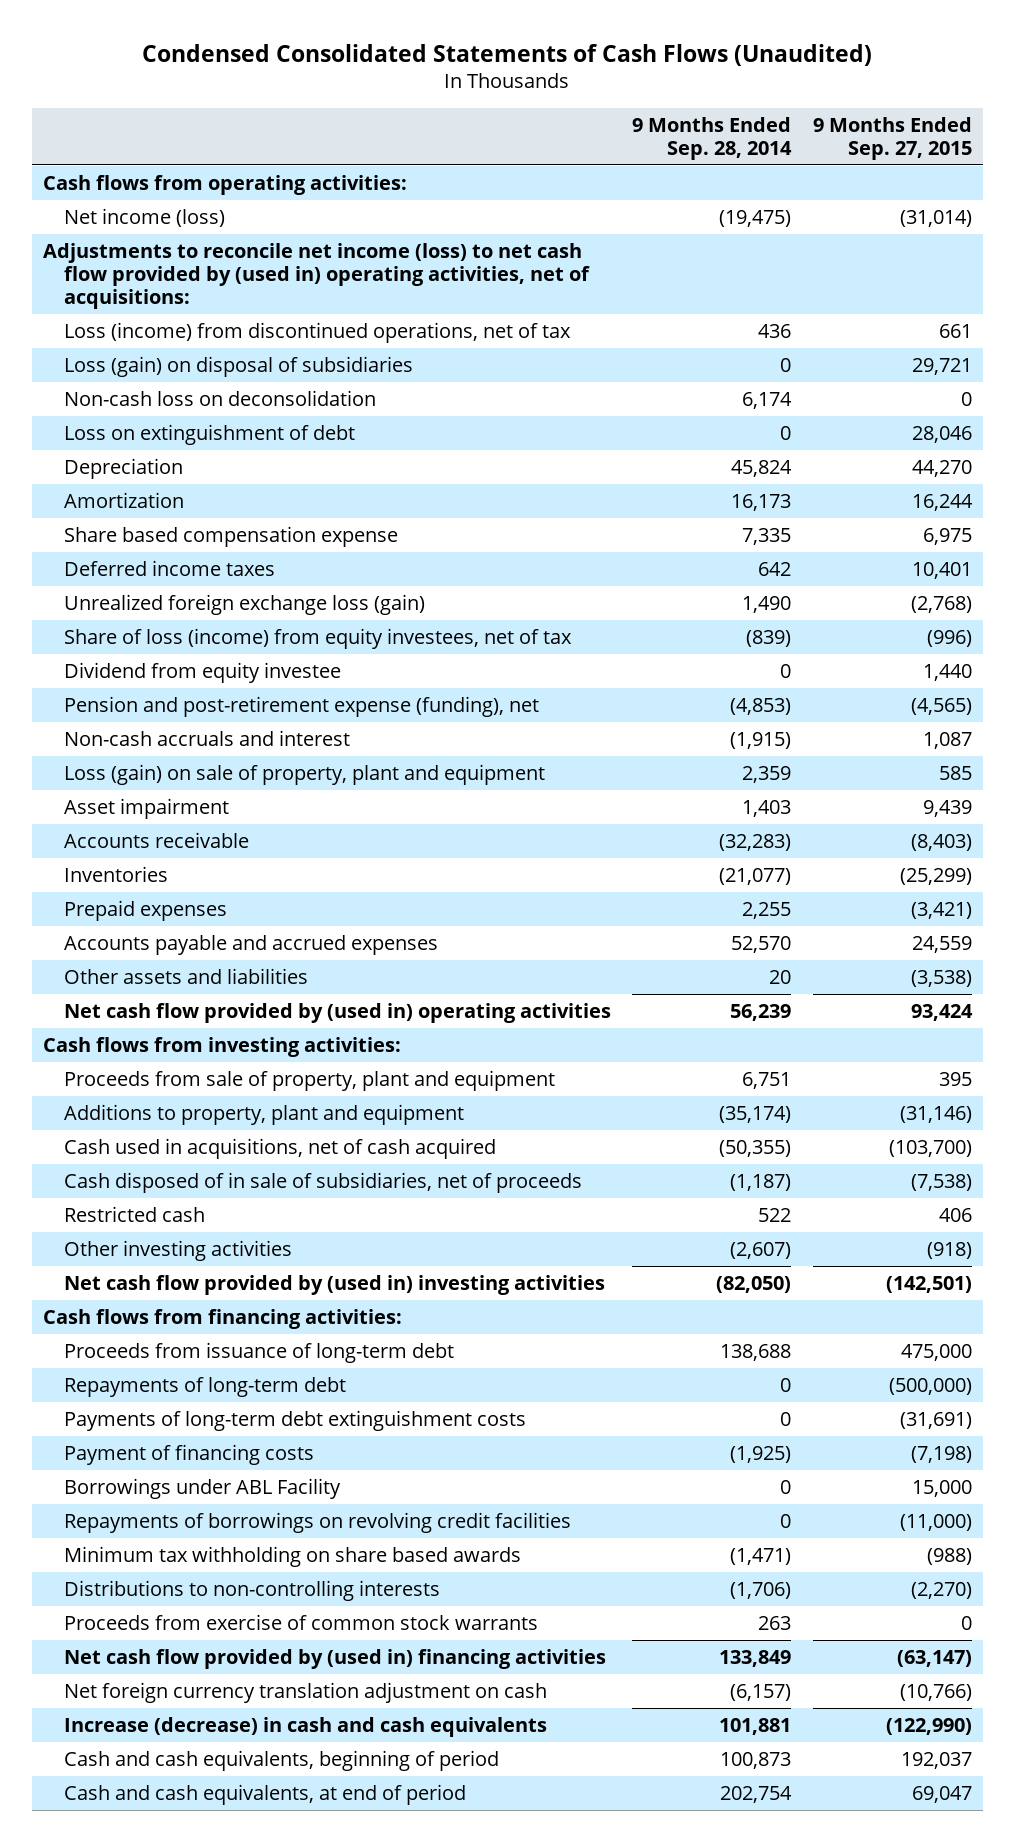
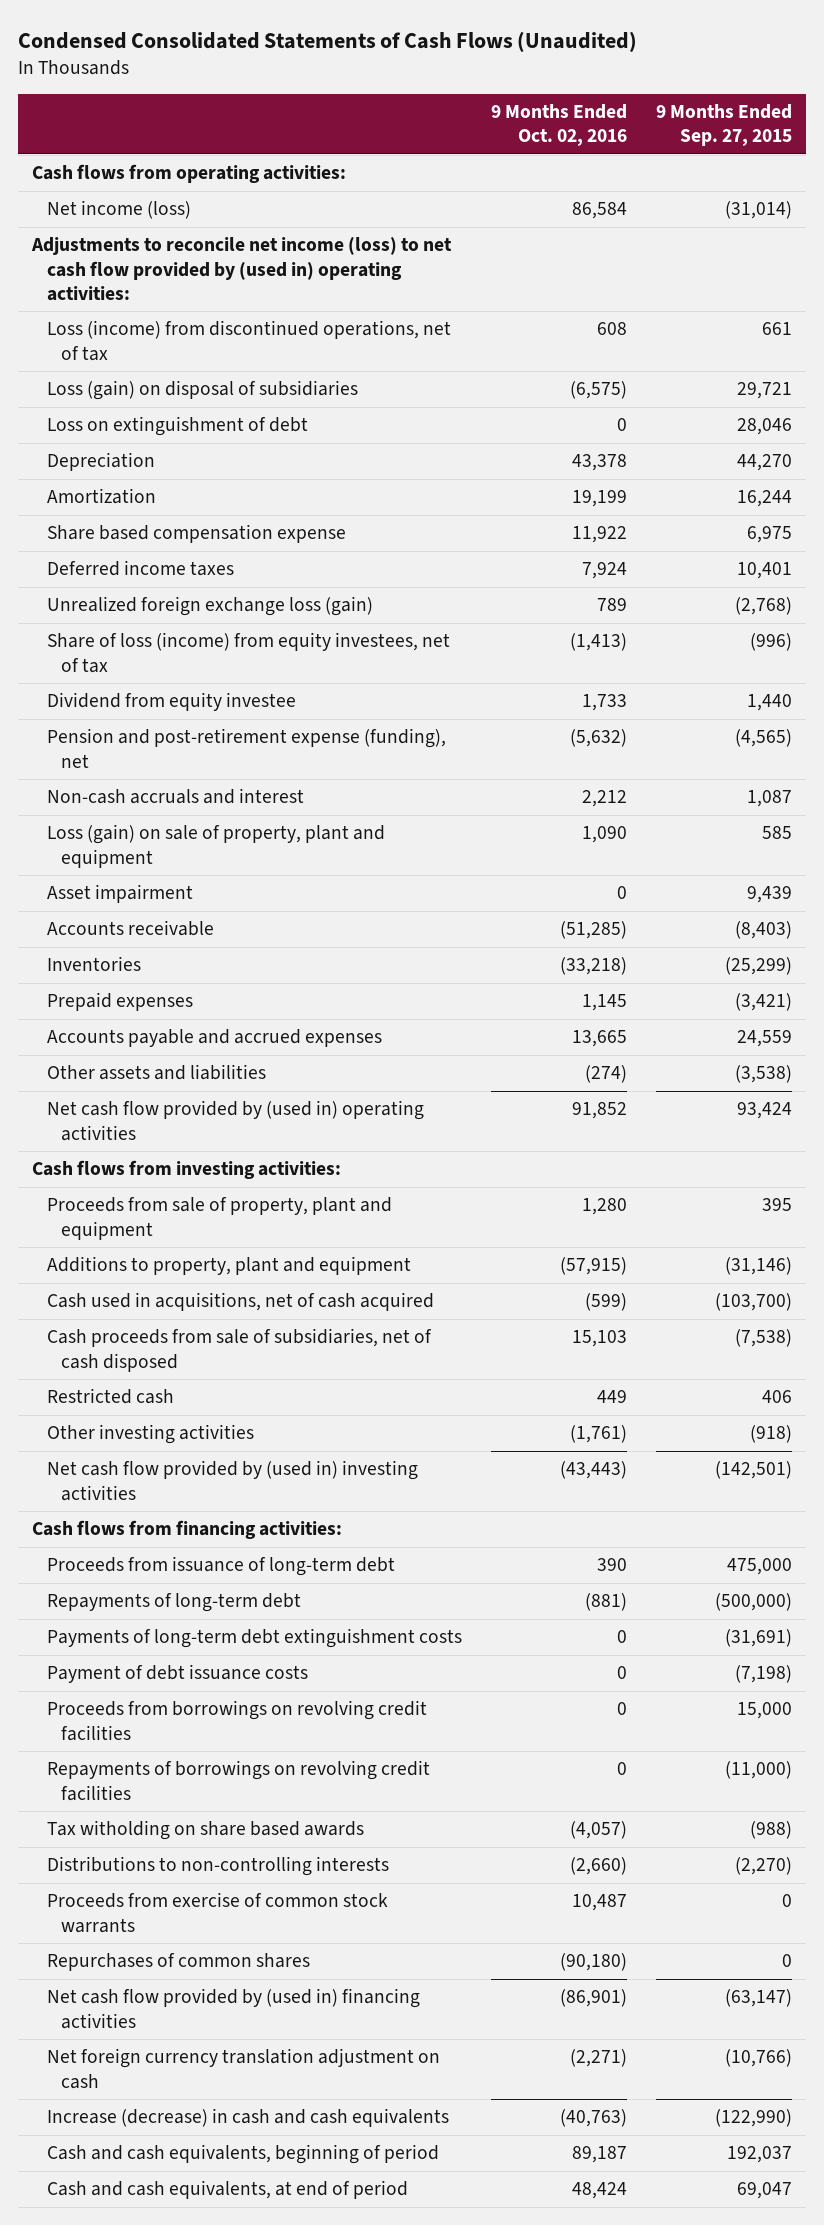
[632,116,793,160] 9 Months Ended Sep. 28, 2014 -> none
none -> [490,103,627,147] 9 Months Ended Oct. 02, 2016
[42,243,590,309] Adjustments to reconcile net income (loss) to net cash flow provided by (used in) operating activities, net of acquisitions: -> [31,237,453,301] Adjustments to reconcile net income (loss) to net cash flow provided by (used in) operating activities:
[63,390,376,407] Non-cash loss on deconsolidation -> none
[63,1172,582,1194] Cash disposed of in sale of subsidiaries, net of proceeds -> [46,1328,432,1372] Cash proceeds from sale of subsidiaries, net of cash disposed
[63,1444,314,1466] Payment of financing costs -> [46,1664,308,1684] Payment of debt issuance costs
[63,1478,341,1500] Borrowings under ABL Facility -> [46,1700,427,1741] Proceeds from borrowings on revolving credit facilities
[63,1546,521,1568] Minimum tax withholding on share based awards -> [46,1820,364,1841] Tax witholding on share based awards
none -> [46,1953,310,1972] Repurchases of common shares

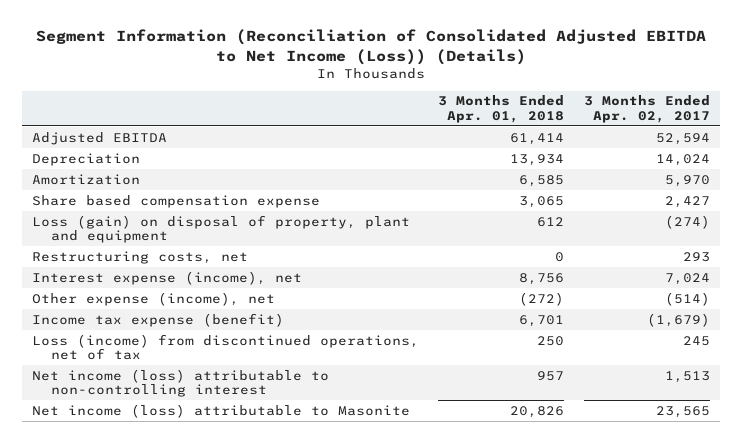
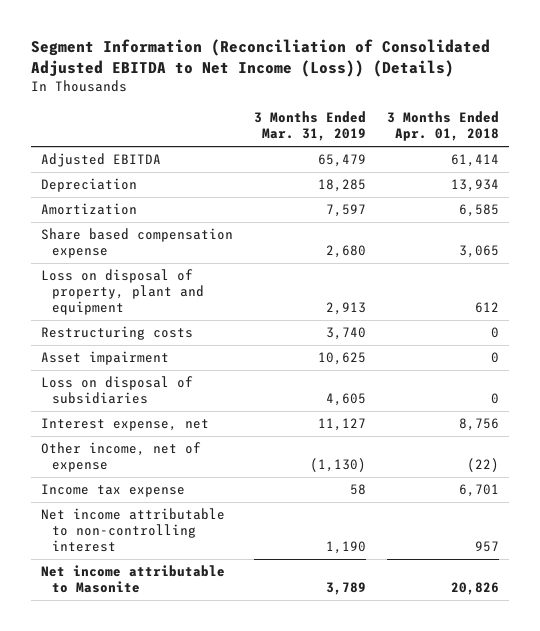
[583,95,710,123] 3 Months Ended Apr. 02, 2017 -> none
none -> [253,111,366,142] 3 Months Ended Mar. 31, 2019
[31,333,419,361] Loss (income) from discontinued operations, net of tax -> none
[31,214,410,244] Loss (gain) on disposal of property, plant and equipment -> [41,269,204,316] Loss on disposal of property, plant and equipment
[31,250,248,264] Restructuring costs, net -> [41,326,194,341] Restructuring costs
none -> [41,351,170,366] Asset impairment
none -> [41,376,194,405] Loss on disposal of subsidiaries
[31,270,302,285] Interest expense (income), net -> [41,418,210,432] Interest expense, net
[31,291,275,306] Other expense (income), net -> [41,442,202,473] Other income, net of expense
[519,291,565,306] (272) -> [466,458,499,473] (22)
[31,312,284,327] Income tax expense (benefit) -> [41,484,186,498] Income tax expense
[31,368,329,398] Net income (loss) attributable to non-controlling interest -> [41,508,226,553] Net income attributable to non-controlling interest
[31,403,410,418] Net income (loss) attributable to Masonite -> [41,565,226,594] Net income attributable to Masonite

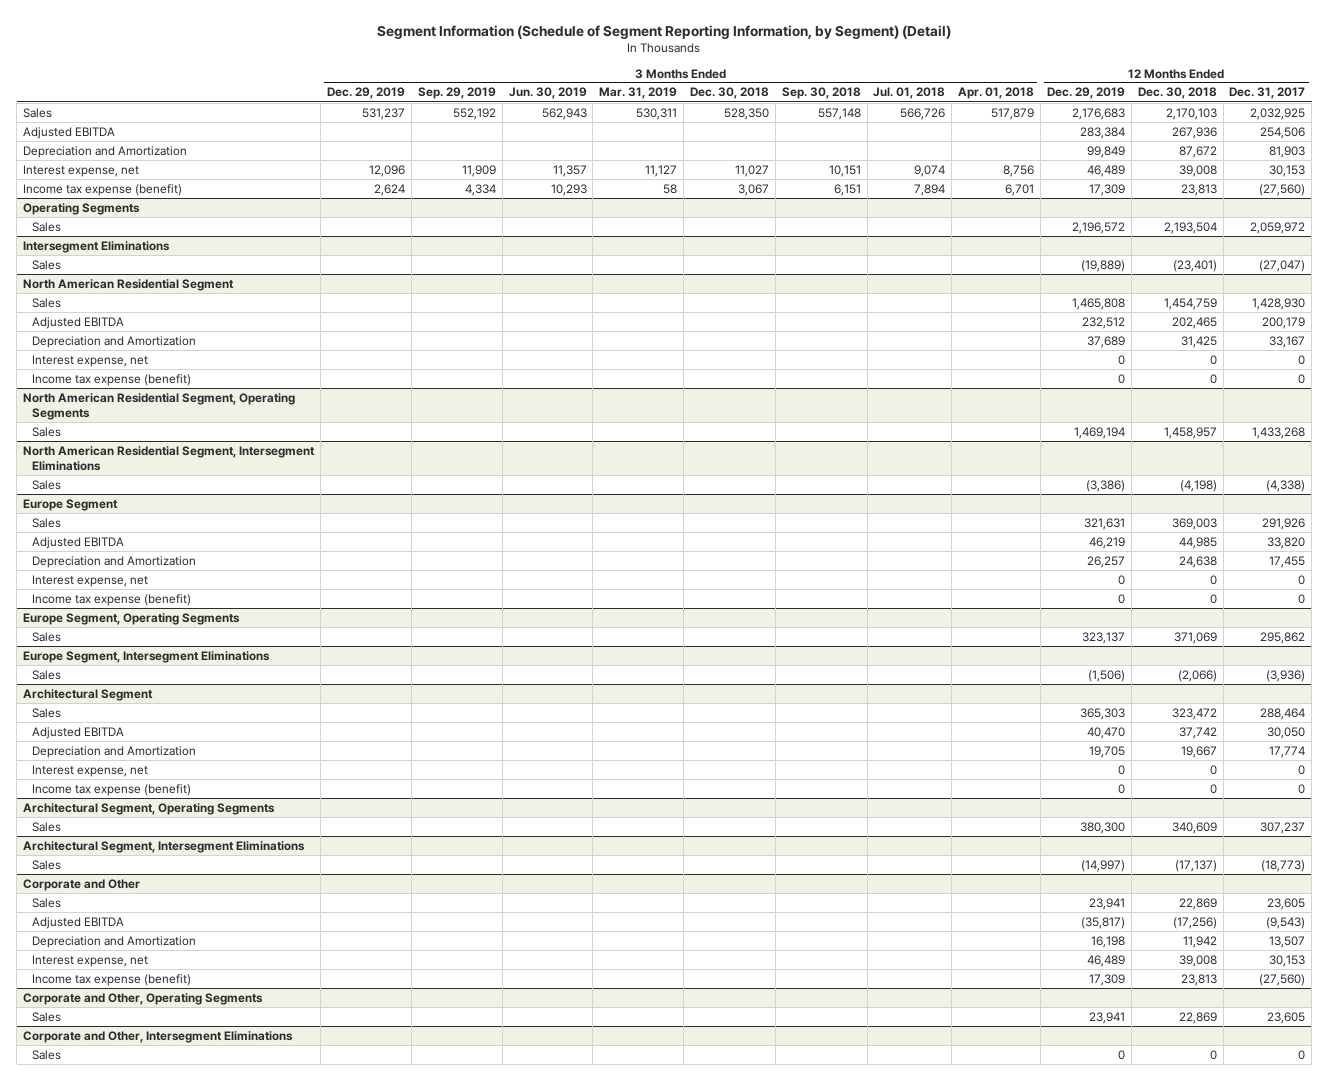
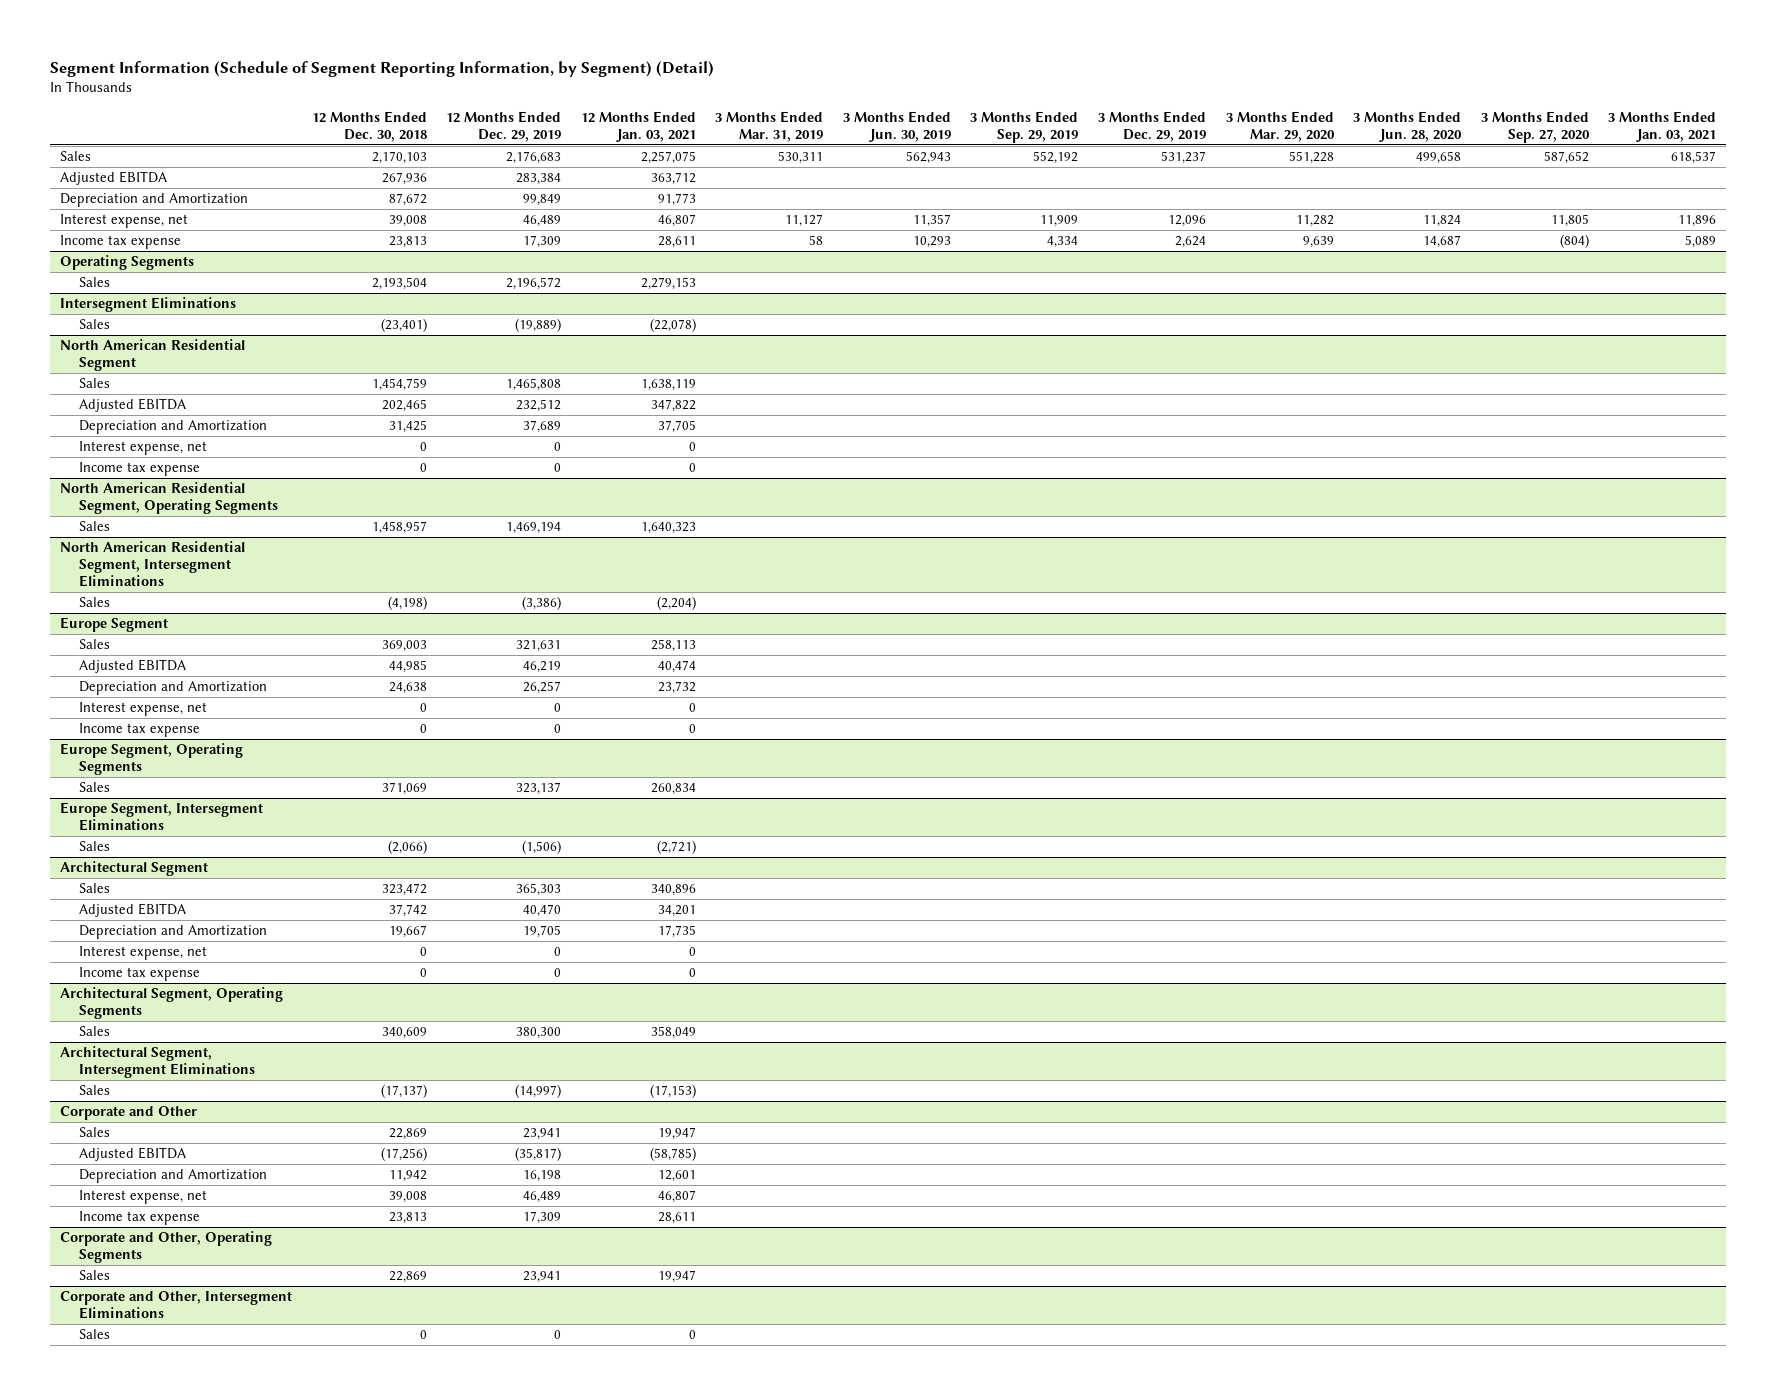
[690,87,770,100] Dec. 30, 2018 -> none
[781,87,861,100] Sep. 30, 2018 -> none
[873,87,946,100] Jul. 01, 2018 -> none
[958,87,1035,100] Apr. 01, 2018 -> none
[1229,87,1306,100] Dec. 31, 2017 -> none
none -> [580,110,696,142] 12 Months Ended Jan. 03, 2021
none -> [1225,110,1335,142] 3 Months Ended Mar. 29, 2020
none -> [1353,110,1463,142] 3 Months Ended Jun. 28, 2020
none -> [1480,110,1590,143] 3 Months Ended Sep. 27, 2020
none -> [1608,110,1717,142] 3 Months Ended Jan. 03, 2021
[23,183,183,196] Income tax expense (benefit) -> [59,235,181,250] Income tax expense
[31,373,191,386] Income tax expense (benefit) -> [79,462,201,477] Income tax expense
[31,593,191,606] Income tax expense (benefit) -> [79,723,201,738] Income tax expense
[31,783,191,796] Income tax expense (benefit) -> [79,967,201,982] Income tax expense
[31,973,191,986] Income tax expense (benefit) -> [79,1211,201,1226] Income tax expense

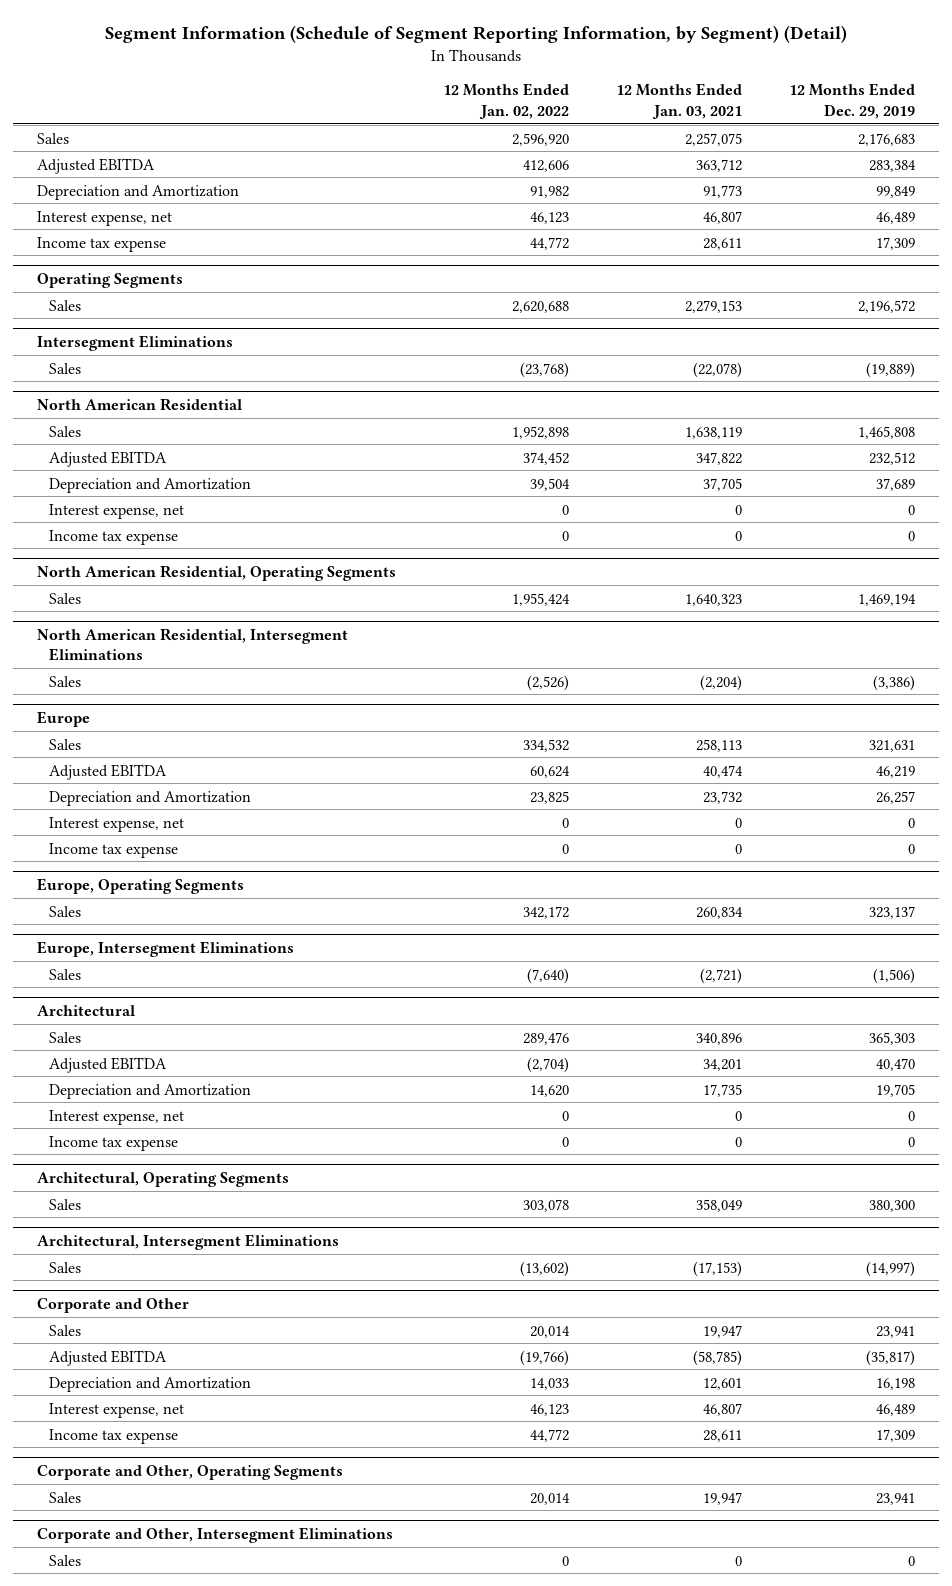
[311,110,427,142] 12 Months Ended Dec. 30, 2018 -> none
[715,110,824,142] 3 Months Ended Mar. 31, 2019 -> none
[842,110,951,142] 3 Months Ended Jun. 30, 2019 -> none
[970,110,1079,143] 3 Months Ended Sep. 29, 2019 -> none
[1097,110,1206,142] 3 Months Ended Dec. 29, 2019 -> none
[1225,110,1335,142] 3 Months Ended Mar. 29, 2020 -> none
[1353,110,1463,142] 3 Months Ended Jun. 28, 2020 -> none
[1480,110,1590,143] 3 Months Ended Sep. 27, 2020 -> none
[1608,110,1717,142] 3 Months Ended Jan. 03, 2021 -> none
none -> [443,83,570,119] 12 Months Ended Jan. 02, 2022
[59,339,245,372] North American Residential Segment -> [36,397,242,411] North American Residential
[59,482,279,515] North American Residential Segment, Operating Segments -> [36,564,396,581] North American Residential, Operating Segments
[59,541,245,587] North American Residential Segment, Intersegment Eliminations -> [36,627,348,661] North American Residential, Intersegment Eliminations
[59,617,168,633] Europe Segment -> [36,710,90,727] Europe
[59,743,243,776] Europe Segment, Operating Segments -> [36,877,244,894] Europe, Operating Segments
[59,802,263,832] Europe Segment, Intersegment Eliminations -> [36,940,294,957] Europe, Intersegment Eliminations
[59,861,208,877] Architectural Segment -> [36,1004,135,1016] Architectural
[59,987,283,1020] Architectural Segment, Operating Segments -> [36,1171,289,1187] Architectural, Operating Segments
[59,1046,256,1079] Architectural Segment, Intersegment Eliminations -> [36,1233,339,1250] Architectural, Intersegment Eliminations

